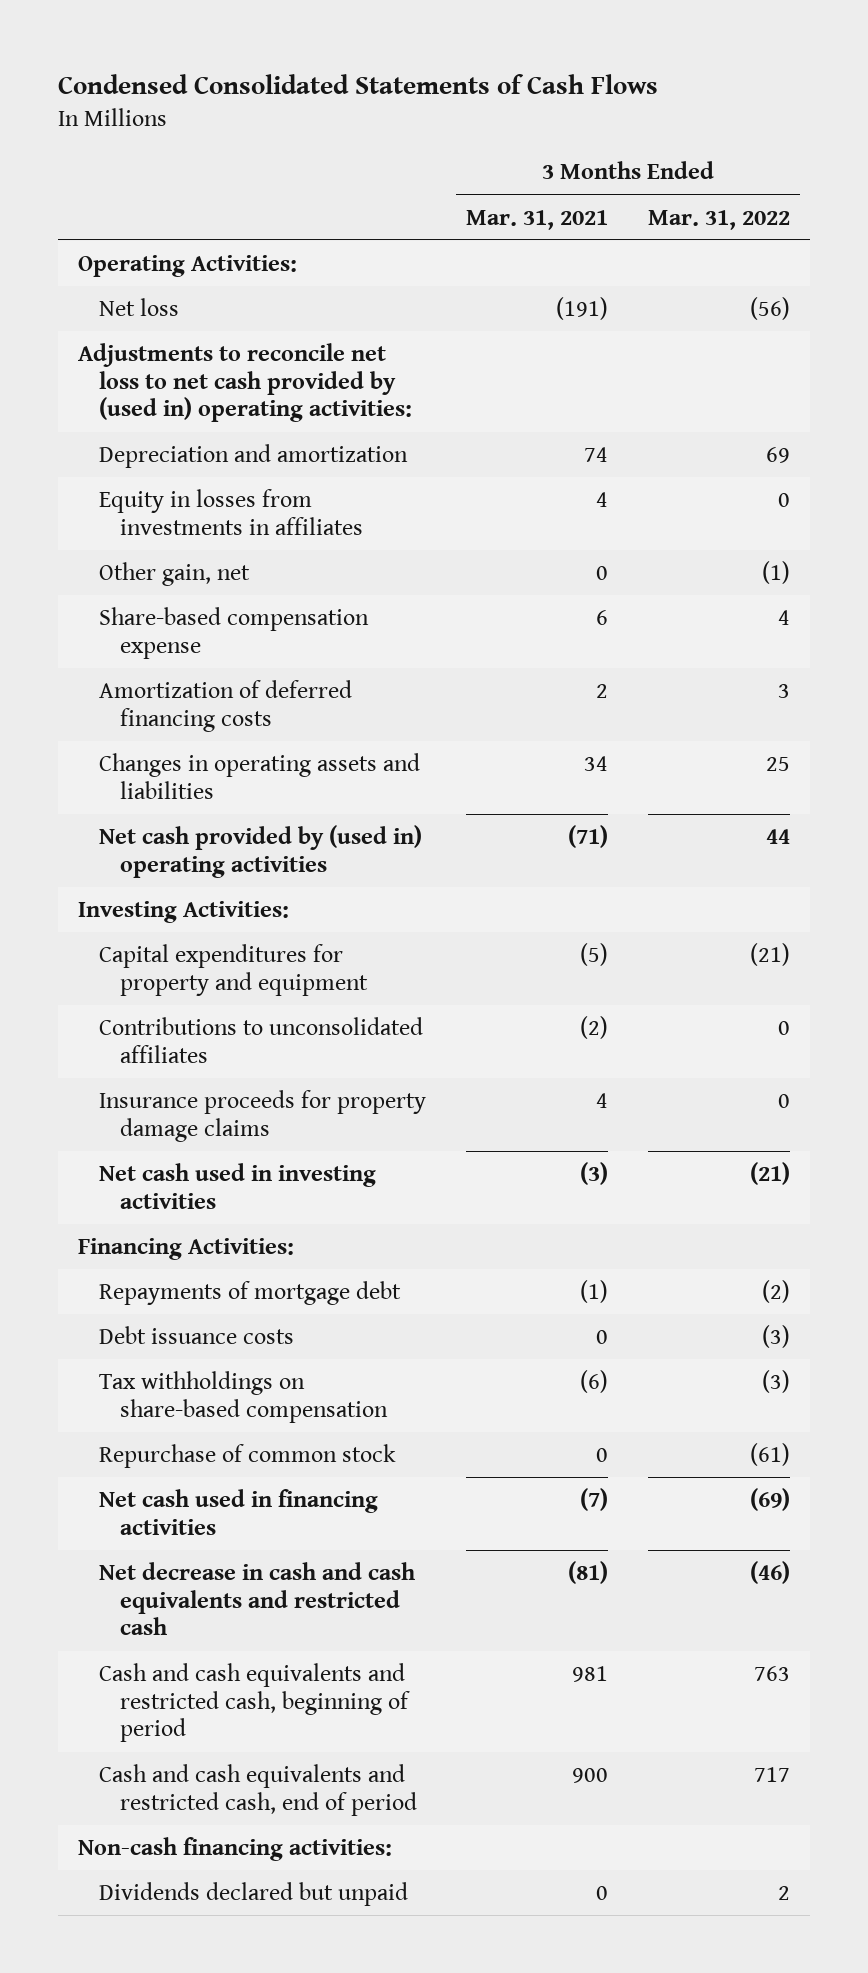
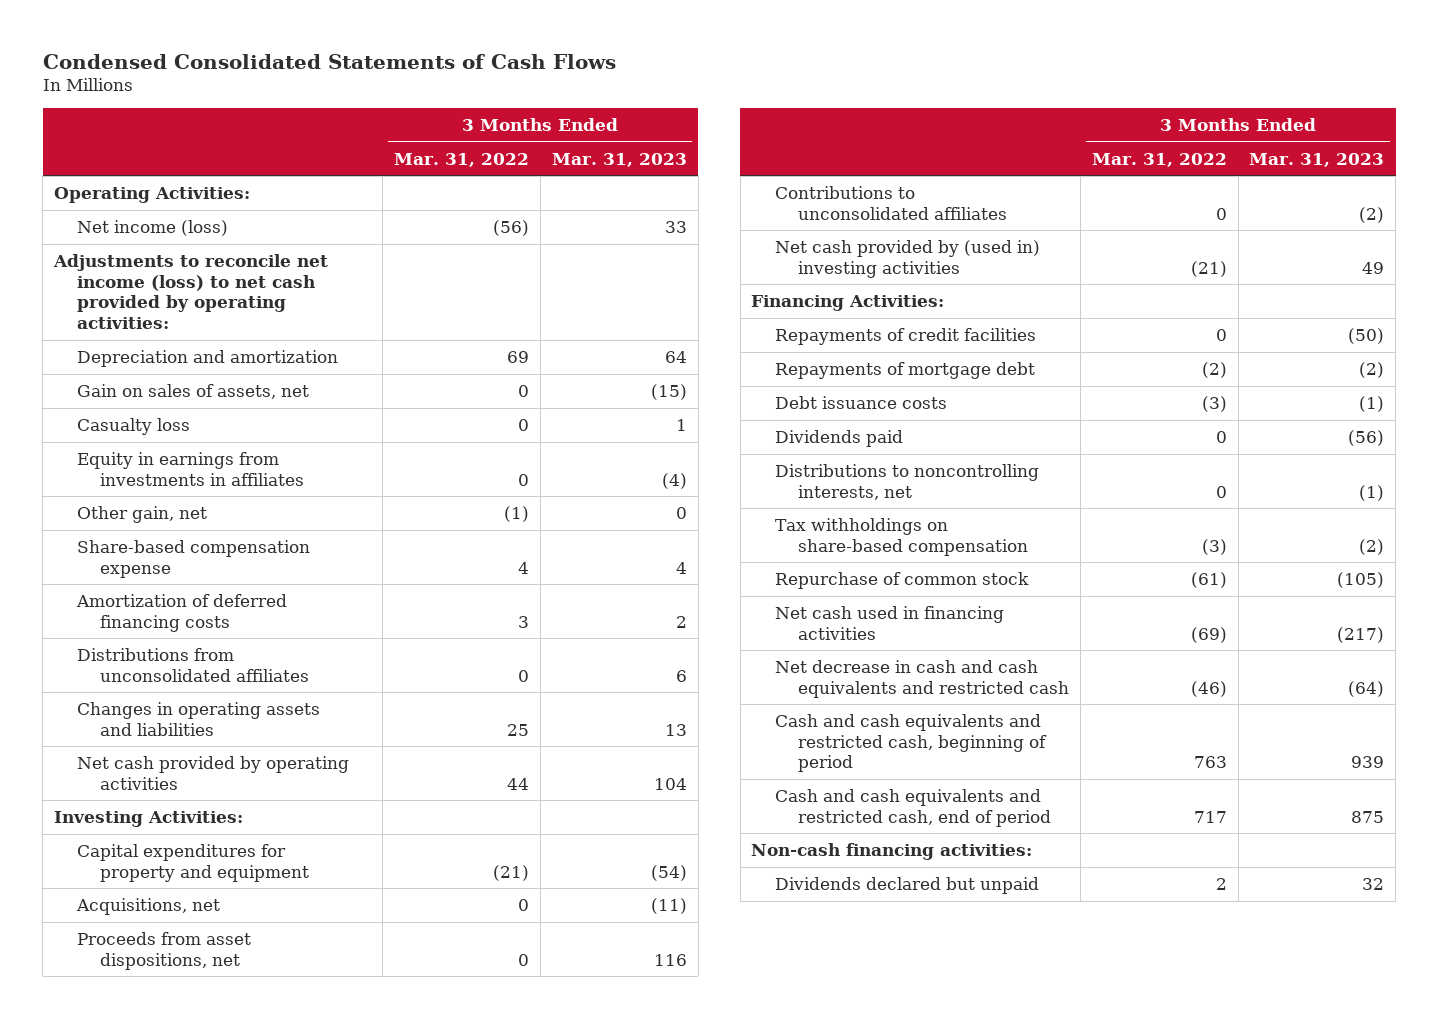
[466,209,609,230] Mar. 31, 2021 -> none
none -> [551,152,687,167] Mar. 31, 2023
[99,297,180,316] Net loss -> [77,220,229,237] Net income (loss)
[77,342,413,423] Adjustments to reconcile net loss to net cash provided by (used in) operating activities: -> [52,254,328,329] Adjustments to reconcile net income (loss) to net cash provided by operating activities:
none -> [77,384,310,400] Gain on sales of assets, net
none -> [77,418,191,436] Casualty loss
[99,488,364,535] Equity in losses from investments in affiliates -> [77,452,305,486] Equity in earnings from investments in affiliates
none -> [77,648,310,682] Distributions from unconsolidated affiliates
[99,824,423,878] Net cash provided by (used in) operating activities -> [77,756,350,790] Net cash provided by operating activities
none -> [76,898,221,916] Acquisitions, net
none -> [77,932,252,970] Proceeds from asset dispositions, net
[99,1089,427,1142] Insurance proceeds for property damage claims -> none
[99,1162,377,1209] Net cash used in investing activities -> [774,240,1040,278] Net cash provided by (used in) investing activities
none -> [774,328,1036,346] Repayments of credit facilities
none -> [774,430,903,448] Dividends paid
none -> [774,464,1039,500] Distributions to noncontrolling interests, net

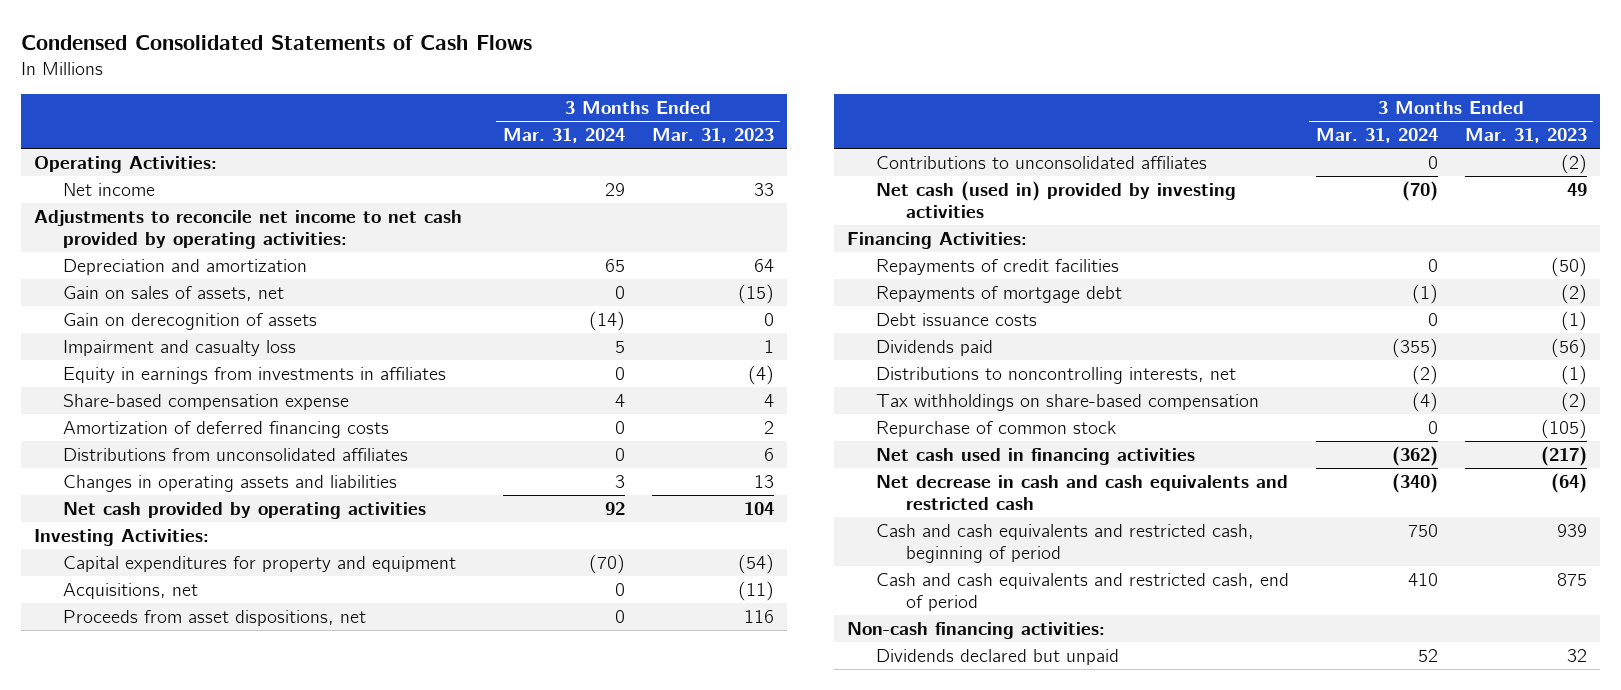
[394,152,530,167] Mar. 31, 2022 -> none
none -> [502,128,625,144] Mar. 31, 2024
[77,220,229,237] Net income (loss) -> [63,182,156,196] Net income
[52,254,328,329] Adjustments to reconcile net income (loss) to net cash provided by operating activities: -> [34,209,463,250] Adjustments to reconcile net income to net cash provided by operating activities:
none -> [63,312,318,330] Gain on derecognition of assets
[77,418,191,436] Casualty loss -> [63,339,297,356] Impairment and casualty loss
[77,506,208,524] Other gain, net -> none
[774,240,1040,278] Net cash provided by (used in) investing activities -> [876,180,1237,219] Net cash (used in) provided by investing activities

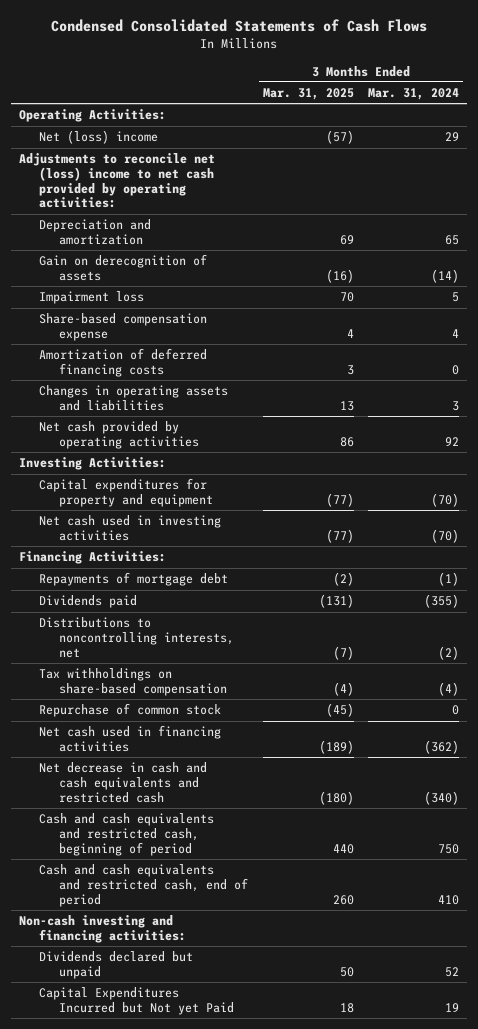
[651,128,774,144] Mar. 31, 2023 -> none
none -> [262,88,354,101] Mar. 31, 2025
[63,182,156,196] Net income -> [38,130,158,145] Net (loss) income
[34,209,463,250] Adjustments to reconcile net income to net cash provided by operating activities: -> [18,153,215,209] Adjustments to reconcile net (loss) income to net cash provided by operating activities:
[63,285,285,301] Gain on sales of assets, net -> none
[63,366,447,384] Equity in earnings from investments in affiliates -> none
[63,339,297,356] Impairment and casualty loss -> [38,291,144,305] Impairment loss
[63,447,409,461] Distributions from unconsolidated affiliates -> none
[63,582,199,599] Acquisitions, net -> none
[63,609,367,626] Proceeds from asset dispositions, net -> none
[876,155,1208,169] Contributions to unconsolidated affiliates -> none
[876,180,1237,219] Net cash (used in) provided by investing activities -> [38,515,221,541] Net cash used in investing activities
[876,258,1120,275] Repayments of credit facilities -> none
[876,312,1038,326] Debt issuance costs -> none
[847,621,1106,639] Non-cash financing activities: -> [18,915,186,943] Non-cash investing and financing activities:
none -> [38,987,234,1015] Capital Expenditures Incurred but Not yet Paid

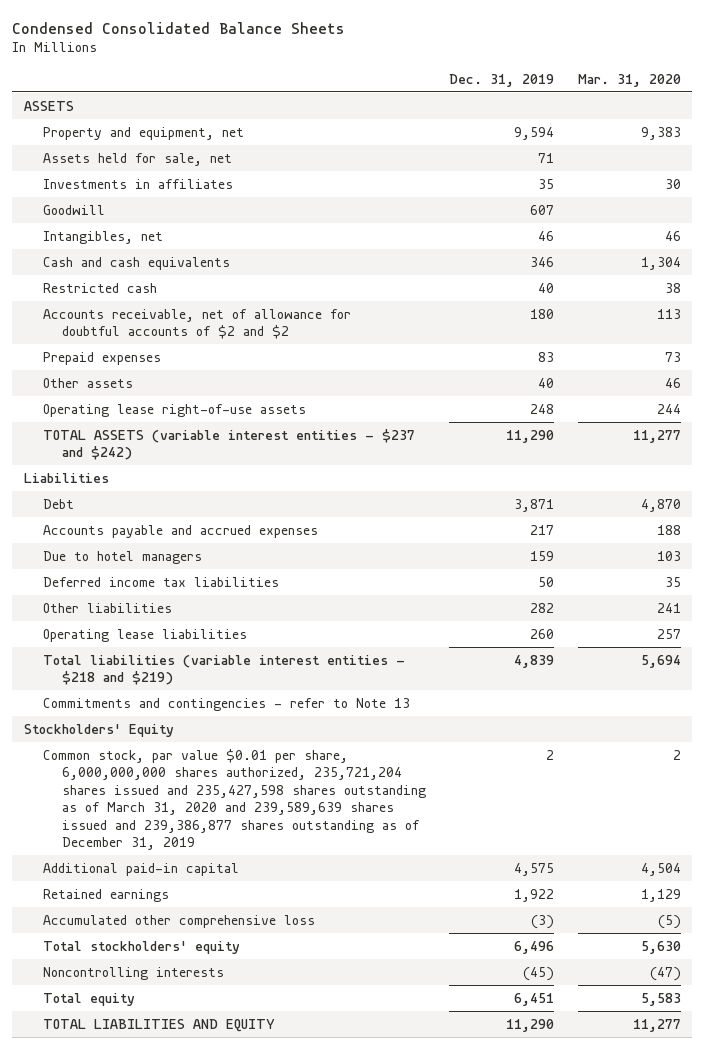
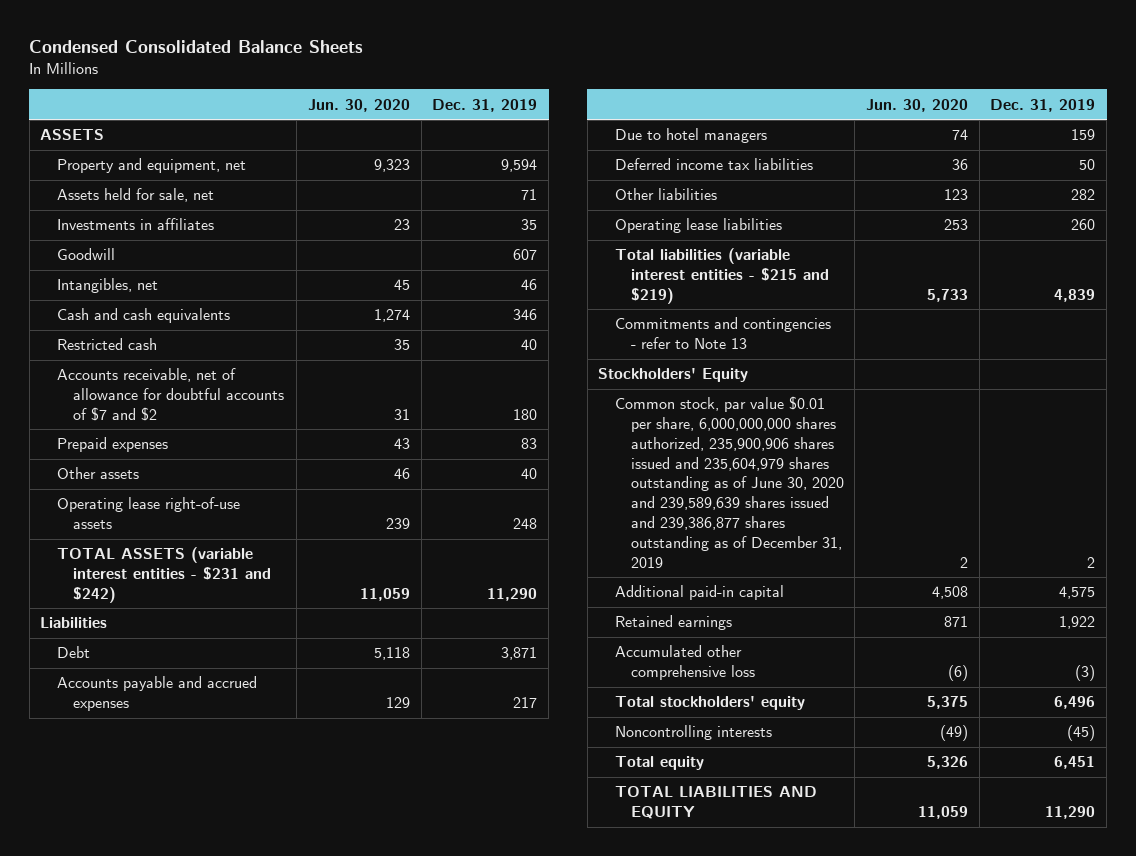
[577,73,681,87] Mar. 31, 2020 -> none
none -> [308,98,411,112] Jun. 30, 2020
[42,308,351,340] Accounts receivable, net of allowance for doubtful accounts of $2 and $2 -> [56,368,284,421] Accounts receivable, net of allowance for doubtful accounts of $7 and $2
[42,428,415,461] TOTAL ASSETS (variable interest entities - $237 and $242) -> [56,547,271,603] TOTAL ASSETS (variable interest entities - $231 and $242)
[42,654,405,686] Total liabilities (variable interest entities - $218 and $219) -> [614,248,829,304] Total liabilities (variable interest entities - $215 and $219)
[42,748,426,851] Common stock, par value $0.01 per share, 6,000,000,000 shares authorized, 235,721,204 shares issued and 235,427,598 shares outstanding as of March 31, 2020 and 239,589,639 shares issued and 239,386,877 shares outstanding as of December 31, 2019 -> [614,396,844,568] Common stock, par value $0.01 per share, 6,000,000,000 shares authorized, 235,900,906 shares issued and 235,604,979 shares outstanding as of June 30, 2020 and 239,589,639 shares issued and 239,386,877 shares outstanding as of December 31, 2019

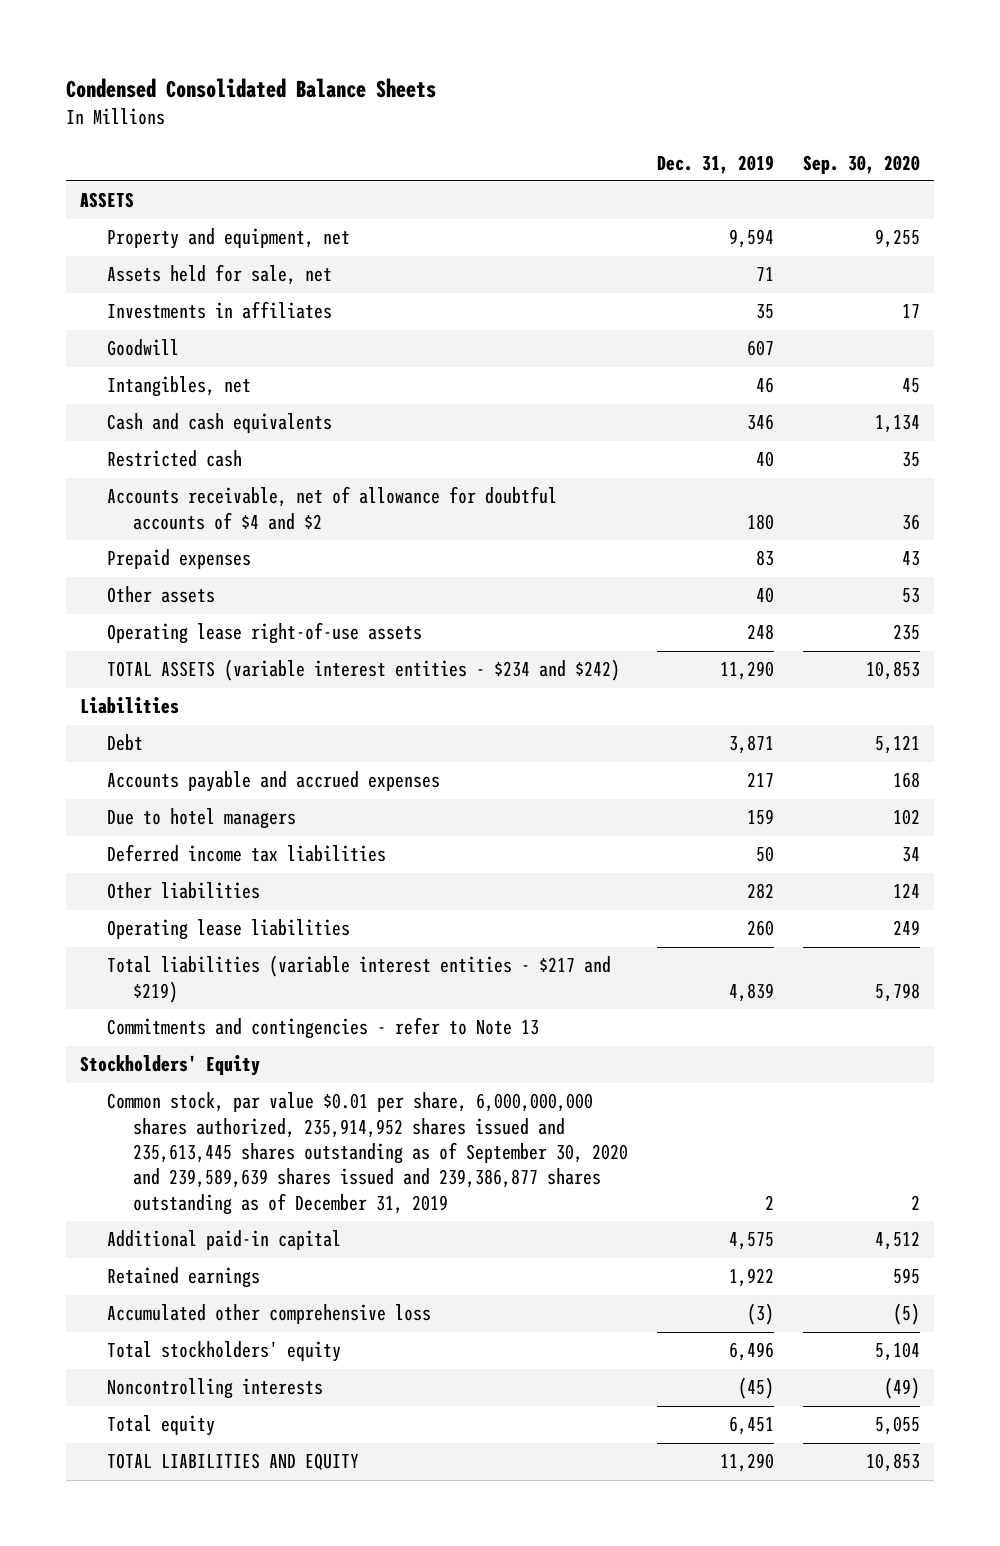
[308,98,411,112] Jun. 30, 2020 -> none
none -> [803,154,921,174] Sep. 30, 2020
[56,368,284,421] Accounts receivable, net of allowance for doubtful accounts of $7 and $2 -> [106,486,557,530] Accounts receivable, net of allowance for doubtful accounts of $4 and $2
[56,547,271,603] TOTAL ASSETS (variable interest entities - $231 and $242) -> [106,659,620,682] TOTAL ASSETS (variable interest entities - $234 and $242)
[614,248,829,304] Total liabilities (variable interest entities - $215 and $219) -> [106,955,611,1003] Total liabilities (variable interest entities - $217 and $219)
[614,396,844,568] Common stock, par value $0.01 per share, 6,000,000,000 shares authorized, 235,900,906 shares issued and 235,604,979 shares outstanding as of June 30, 2020 and 239,589,639 shares issued and 239,386,877 shares outstanding as of December 31, 2019 -> [106,1092,629,1215] Common stock, par value $0.01 per share, 6,000,000,000 shares authorized, 235,914,952 shares issued and 235,613,445 shares outstanding as of September 30, 2020 and 239,589,639 shares issued and 239,386,877 shares outstanding as of December 31, 2019

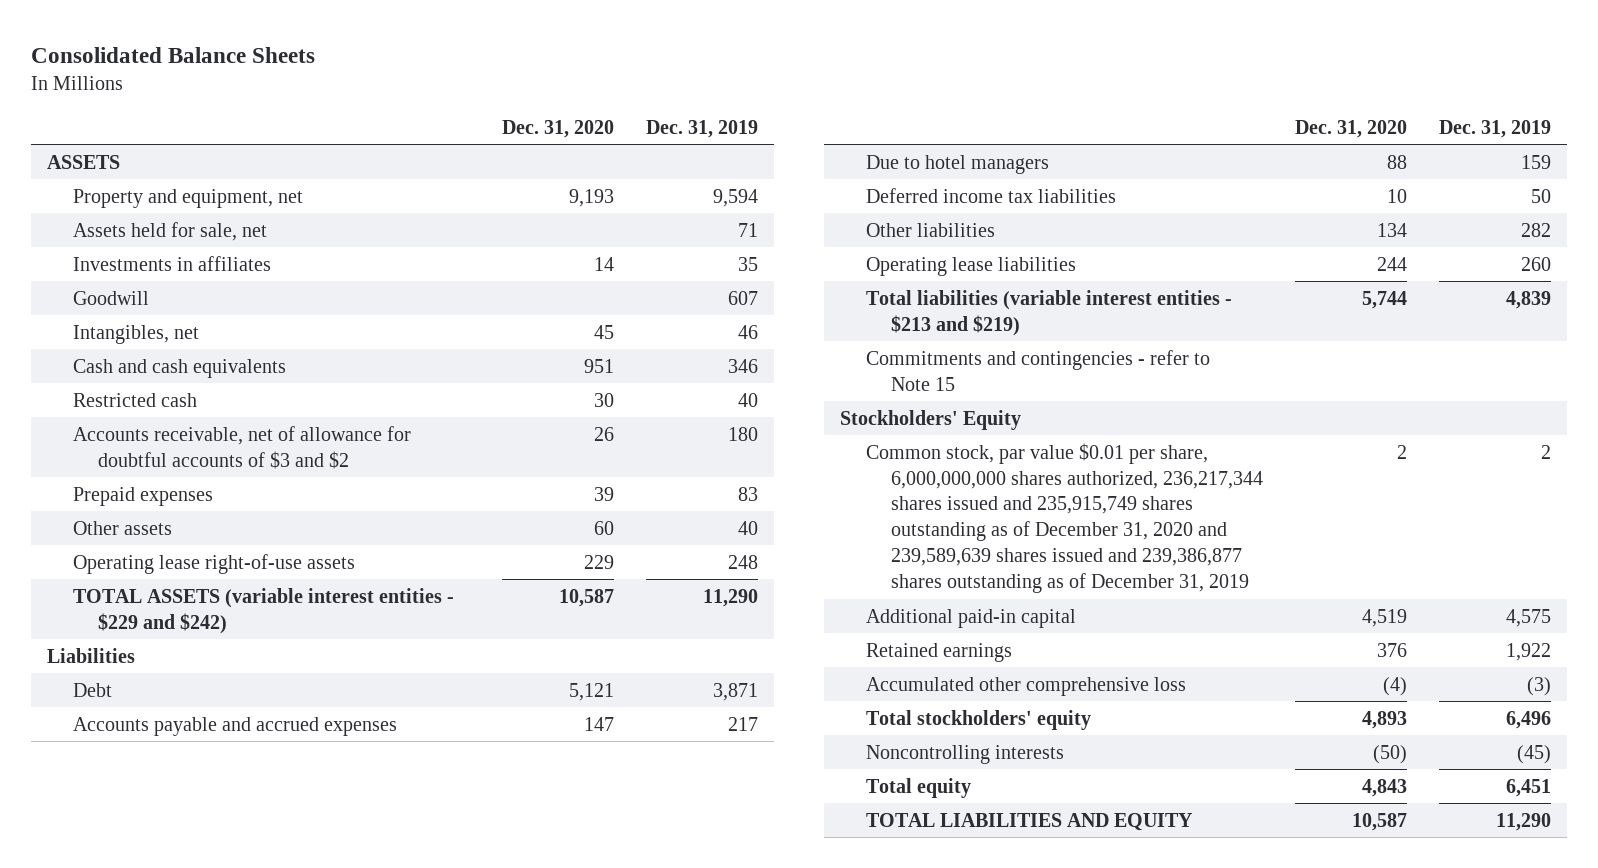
[65,77,436,98] Condensed Consolidated Balance Sheets -> [31,46,316,63] Consolidated Balance Sheets
[803,154,921,174] Sep. 30, 2020 -> none
none -> [501,119,614,138] Dec. 31, 2020
[106,486,557,530] Accounts receivable, net of allowance for doubtful accounts of $4 and $2 -> [72,425,411,469] Accounts receivable, net of allowance for doubtful accounts of $3 and $2
[106,659,620,682] TOTAL ASSETS (variable interest entities - $234 and $242) -> [72,587,454,634] TOTAL ASSETS (variable interest entities - $229 and $242)
[106,955,611,1003] Total liabilities (variable interest entities - $217 and $219) -> [865,289,1232,336] Total liabilities (variable interest entities - $213 and $219)
[106,1017,539,1040] Commitments and contingencies - refer to Note 13 -> [865,349,1210,391] Commitments and contingencies - refer to Note 15
[106,1092,629,1215] Common stock, par value $0.01 per share, 6,000,000,000 shares authorized, 235,914,952 shares issued and 235,613,445 shares outstanding as of September 30, 2020 and 239,589,639 shares issued and 239,386,877 shares outstanding as of December 31, 2019 -> [865,442,1263,594] Common stock, par value $0.01 per share, 6,000,000,000 shares authorized, 236,217,344 shares issued and 235,915,749 shares outstanding as of December 31, 2020 and 239,589,639 shares issued and 239,386,877 shares outstanding as of December 31, 2019

